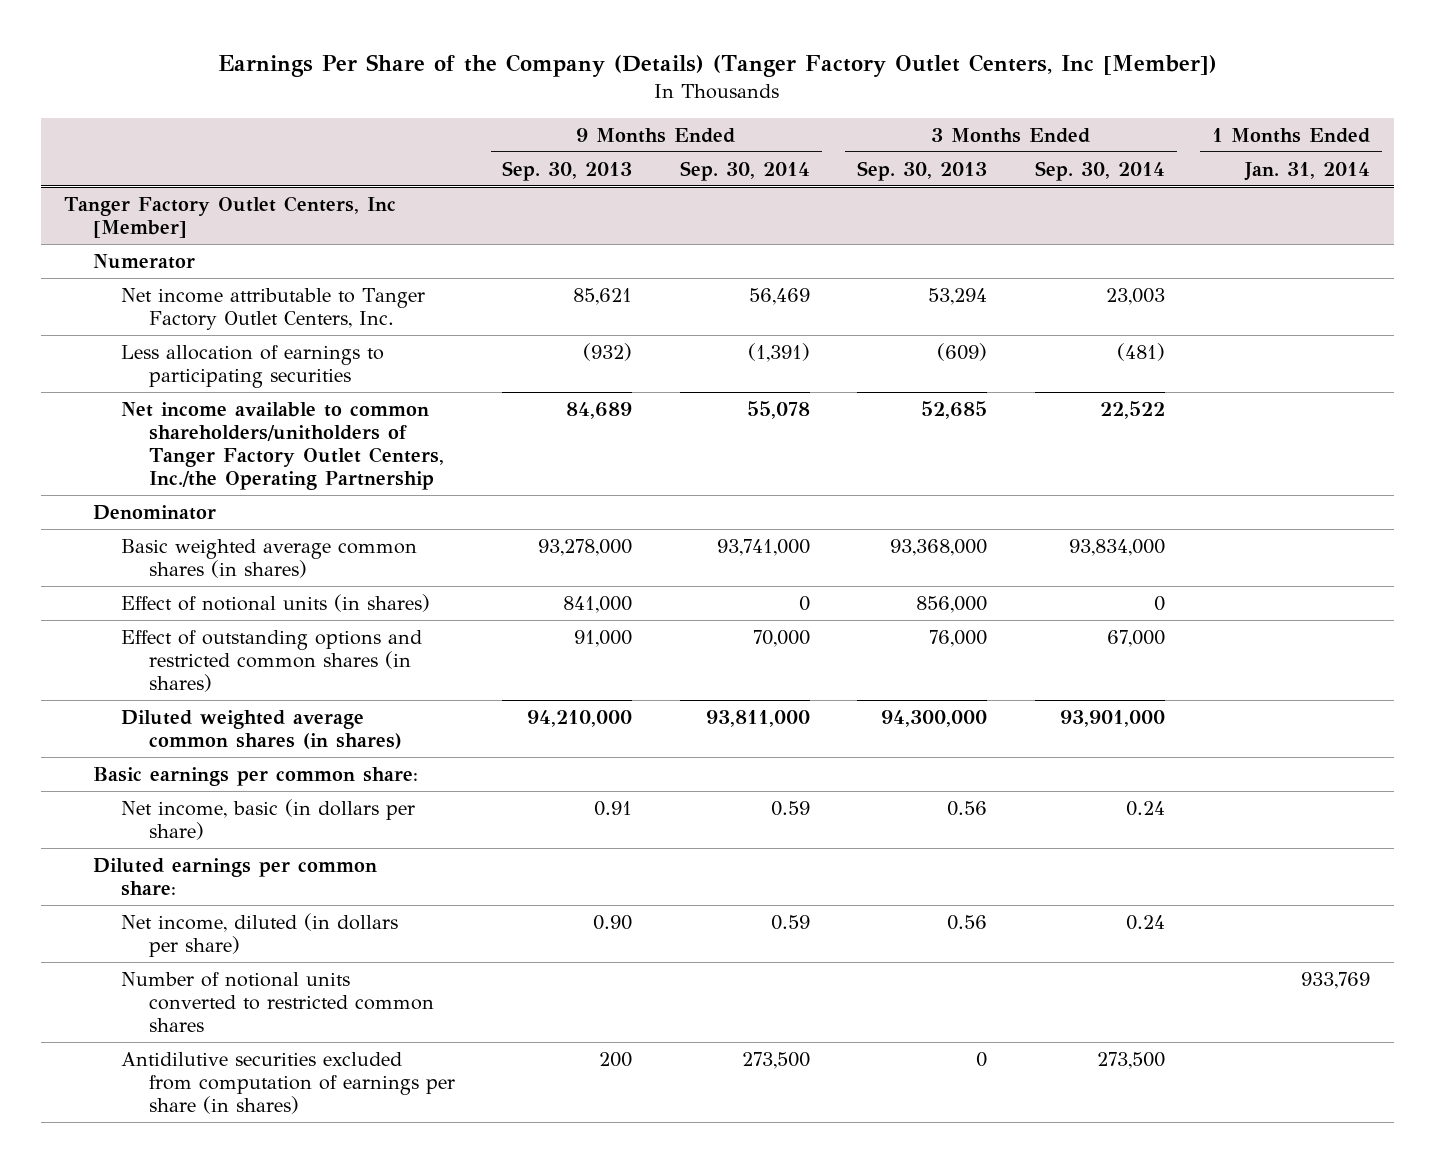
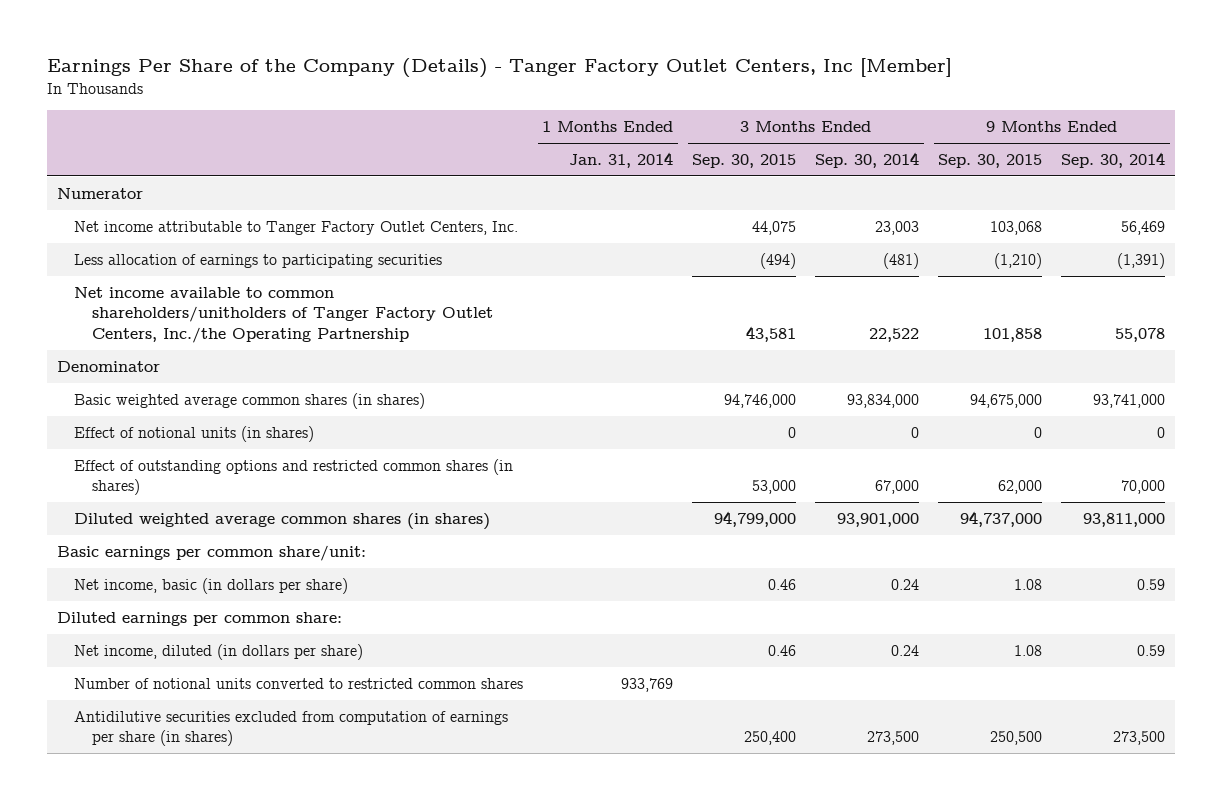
[218,54,1218,78] Earnings Per Share of the Company (Details) (Tanger Factory Outlet Centers, Inc [Member]) -> [47,58,953,79] Earnings Per Share of the Company (Details) - Tanger Factory Outlet Centers, Inc [Member]
[502,160,633,181] Sep. 30, 2013 -> none
[857,160,988,181] Sep. 30, 2013 -> none
none -> [692,154,797,169] Sep. 30, 2015
none -> [938,154,1043,169] Sep. 30, 2015
[64,195,397,238] Tanger Factory Outlet Centers, Inc [Member] -> none
[92,766,418,786] Basic earnings per common share: -> [56,544,366,561] Basic earnings per common share/unit:

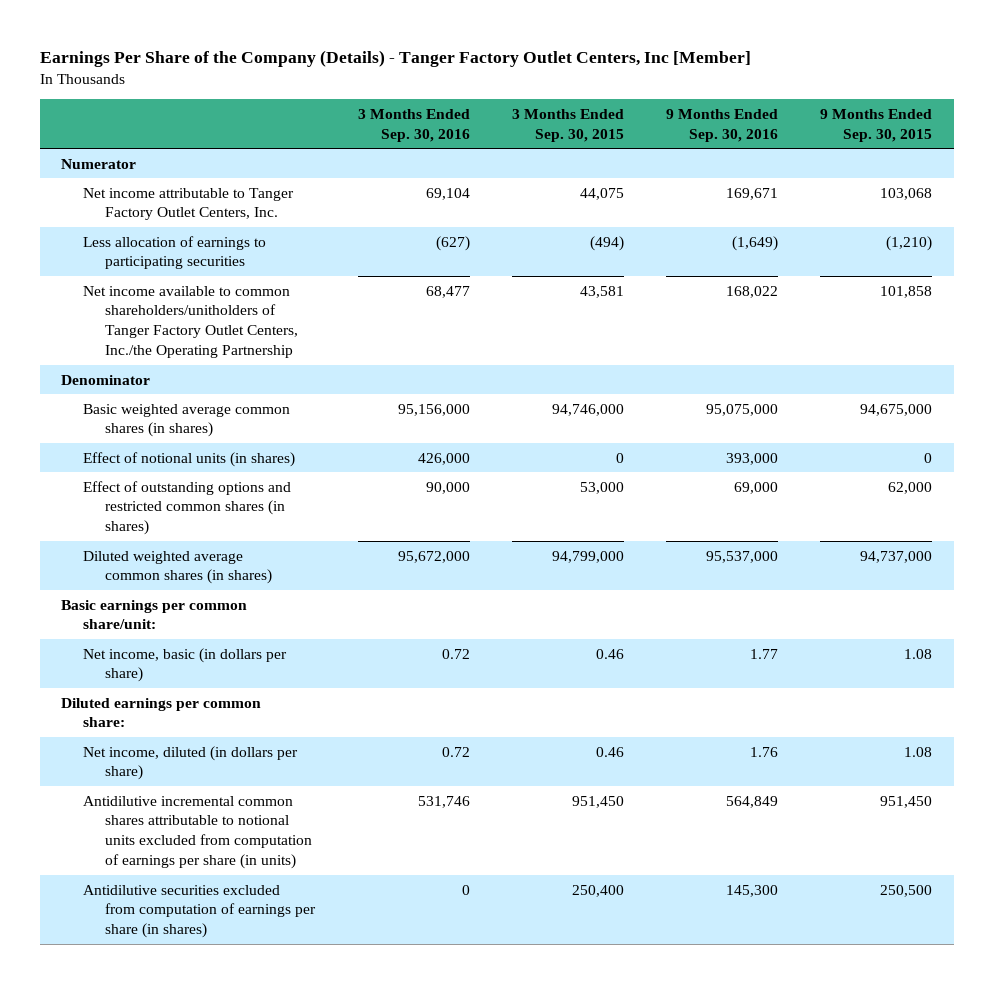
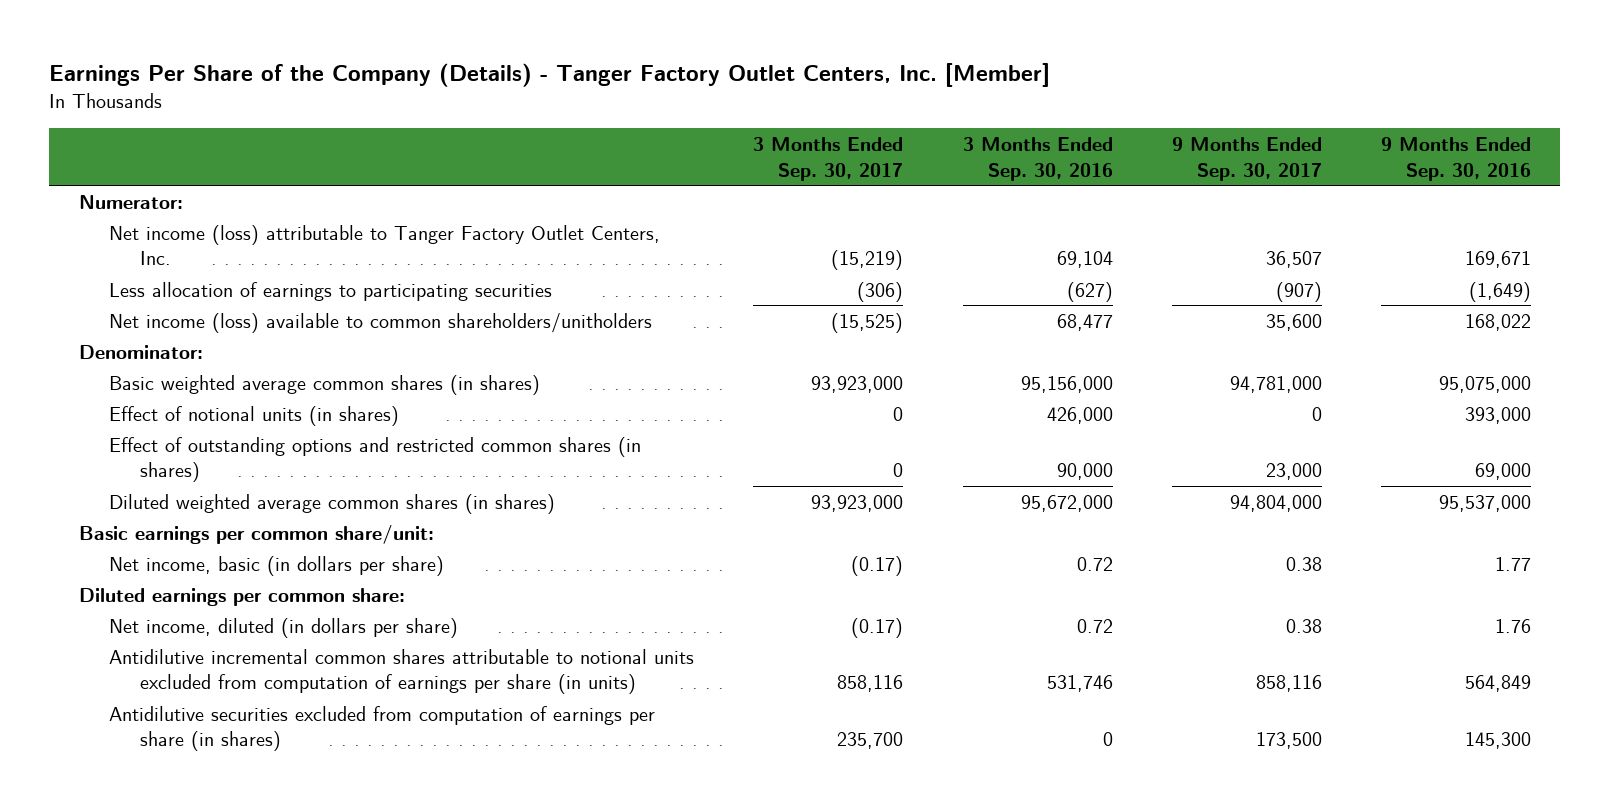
[39,50,751,68] Earnings Per Share of the Company (Details) - Tanger Factory Outlet Centers, Inc [Member] -> [49,62,1051,87] Earnings Per Share of the Company (Details) - Tanger Factory Outlet Centers, Inc. [Member]
[511,108,624,142] 3 Months Ended Sep. 30, 2015 -> none
[820,108,933,142] 9 Months Ended Sep. 30, 2015 -> none
none -> [753,136,904,181] 3 Months Ended Sep. 30, 2017
none -> [1171,136,1322,181] 9 Months Ended Sep. 30, 2017
[60,158,136,169] Numerator -> [78,194,183,209] Numerator:
[83,187,295,221] Net income attributable to Tanger Factory Outlet Centers, Inc. -> [109,224,661,266] Net income (loss) attributable to Tanger Factory Outlet Centers, Inc.
[83,285,299,359] Net income available to common shareholders/unitholders of Tanger Factory Outlet Centers, Inc./the Operating Partnership -> [109,312,653,333] Net income (loss) available to common shareholders/unitholders
[60,374,150,385] Denominator -> [78,344,203,359] Denominator:

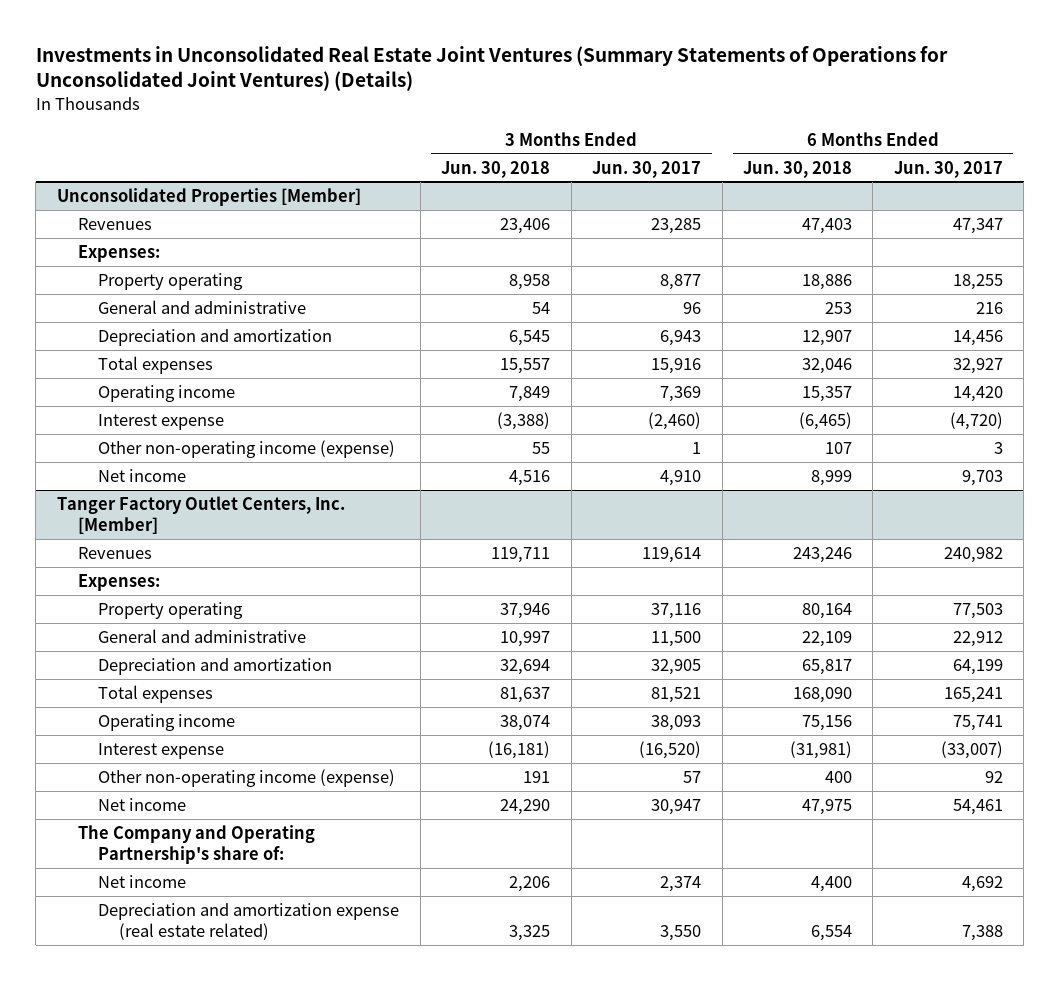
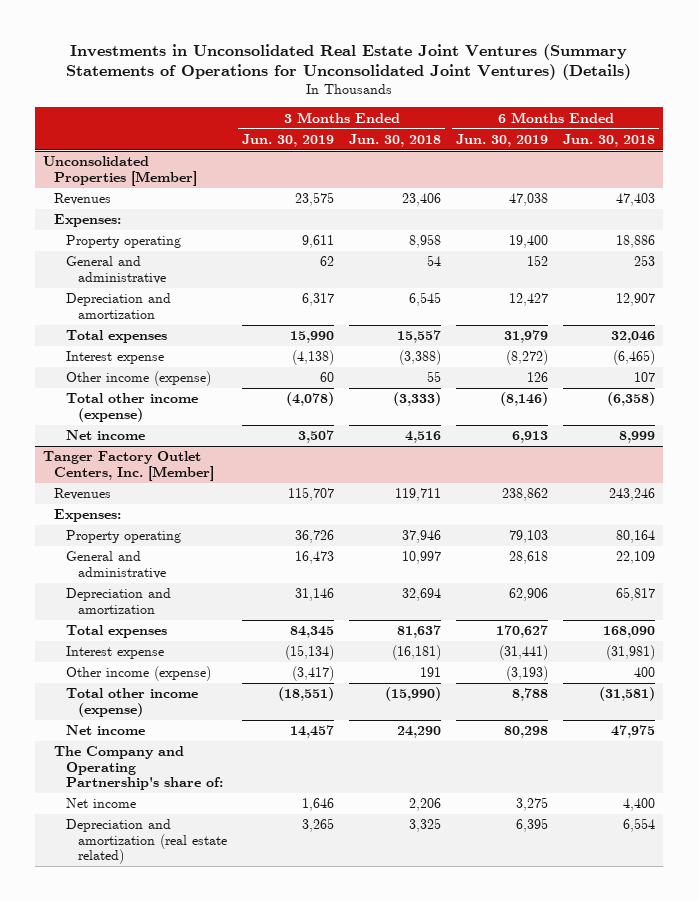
[592,160,702,178] Jun. 30, 2017 -> none
[893,160,1003,178] Jun. 30, 2017 -> none
none -> [241,133,334,147] Jun. 30, 2019
none -> [456,133,549,147] Jun. 30, 2019
[98,384,236,402] Operating income -> none
[98,439,396,458] Other non-operating income (expense) -> [66,371,212,387] Other income (expense)
none -> [66,393,199,422] Total other income (expense)
[98,713,236,731] Operating income -> none
[98,768,396,787] Other non-operating income (expense) -> [66,666,212,682] Other income (expense)
none -> [66,688,199,717] Total other income (expense)
[98,902,400,941] Depreciation and amortization expense (real estate related) -> [66,819,227,865] Depreciation and amortization (real estate related)

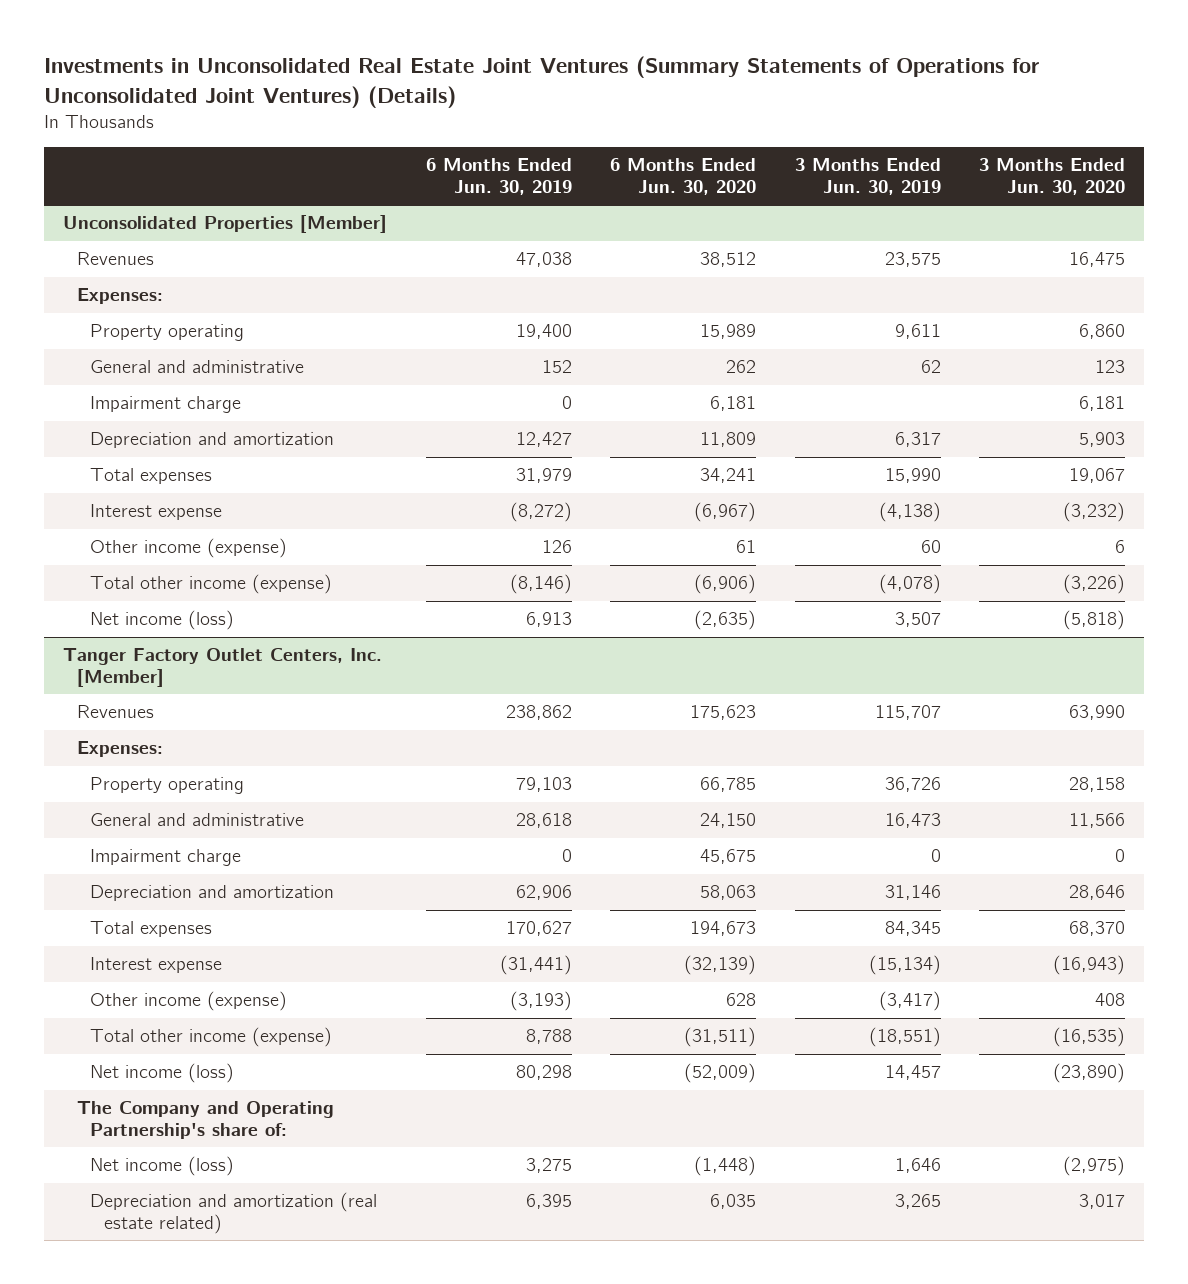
[349,133,442,147] Jun. 30, 2018 -> none
[563,133,656,147] Jun. 30, 2018 -> none
none -> [610,158,757,196] 6 Months Ended Jun. 30, 2020
none -> [979,158,1126,196] 3 Months Ended Jun. 30, 2020
none -> [90,396,242,414] Impairment charge
[66,430,146,441] Net income -> [90,610,235,631] Net income (loss)
none -> [90,849,242,867] Impairment charge
[66,725,146,736] Net income -> [90,1063,235,1084] Net income (loss)
[66,798,137,809] Net income -> [90,1156,235,1177] Net income (loss)

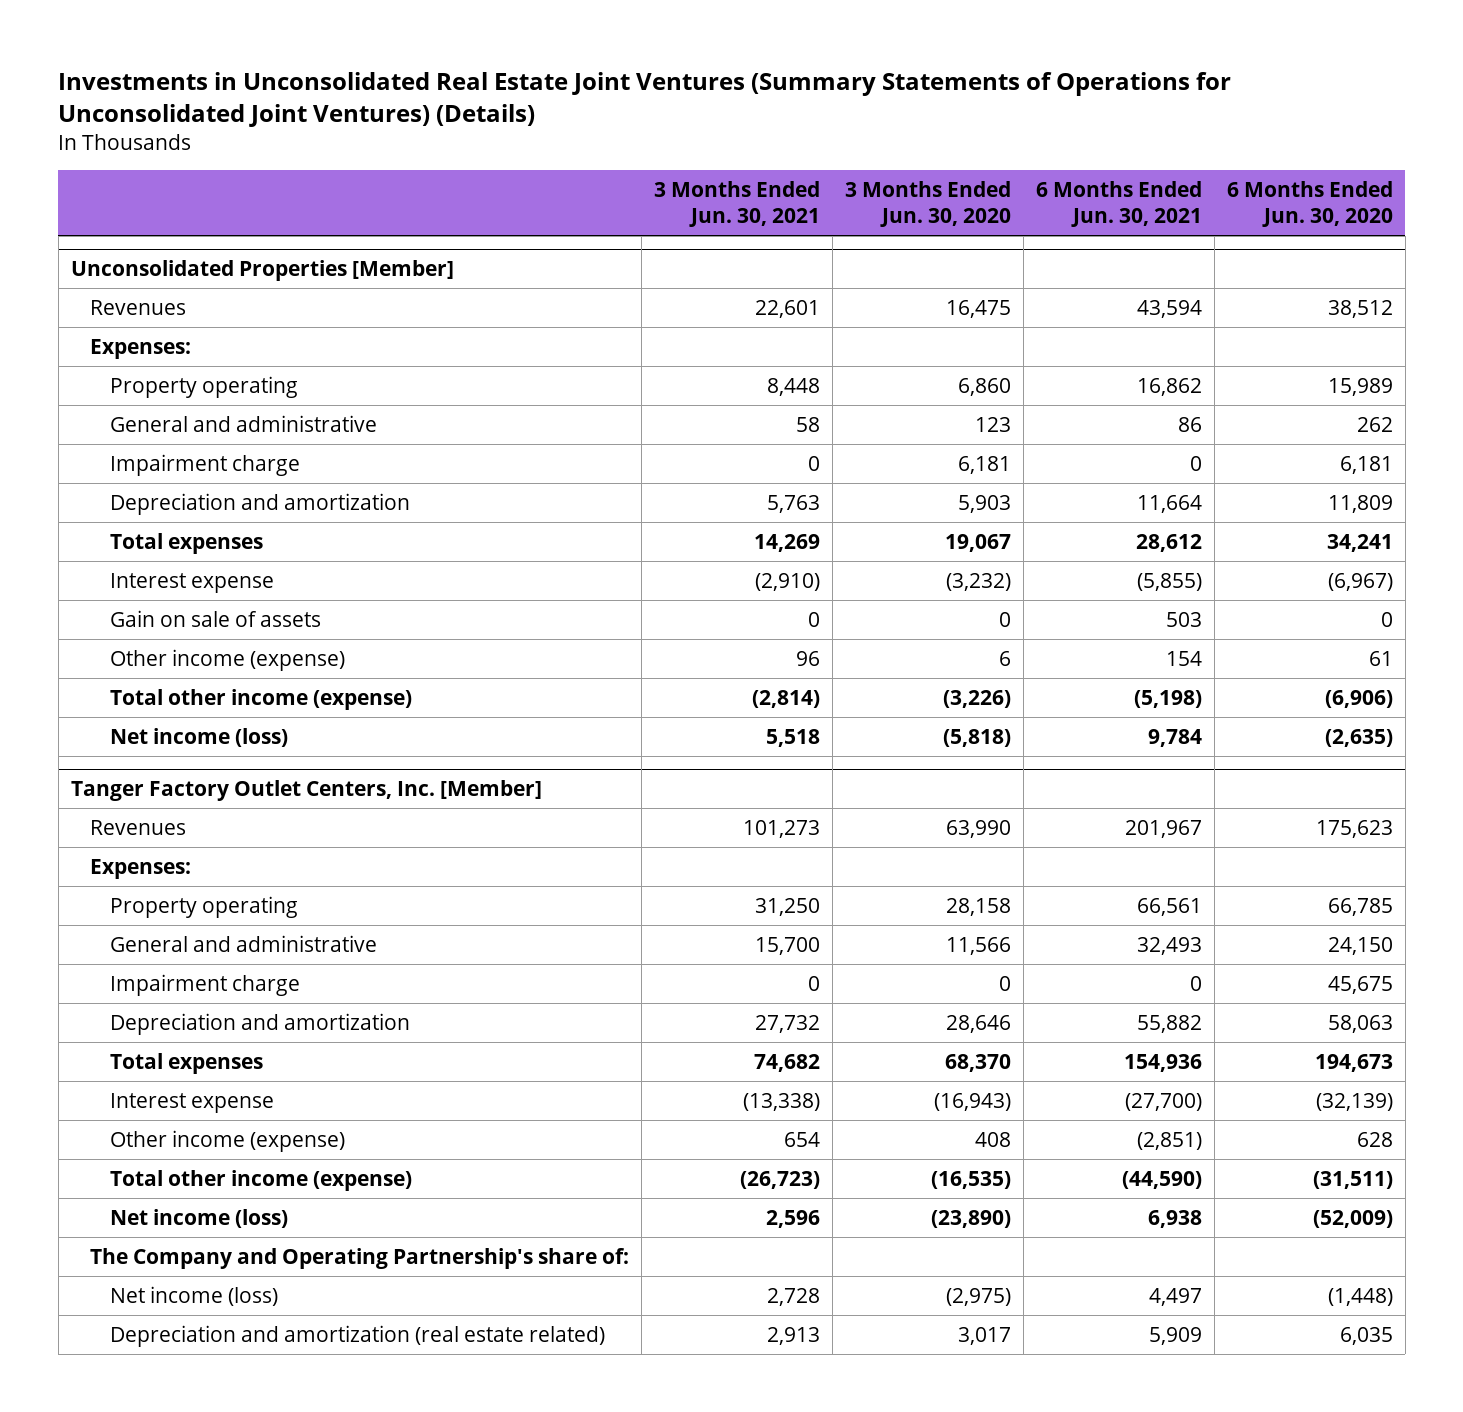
[425,158,572,196] 6 Months Ended Jun. 30, 2019 -> none
[794,158,941,196] 3 Months Ended Jun. 30, 2019 -> none
none -> [654,180,821,228] 3 Months Ended Jun. 30, 2021
none -> [1035,180,1202,228] 6 Months Ended Jun. 30, 2021
none -> [110,609,322,627] Gain on sale of assets

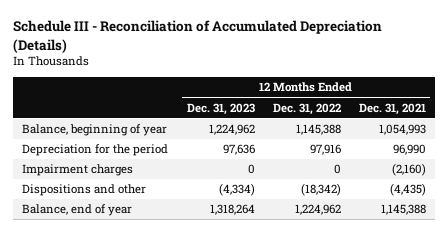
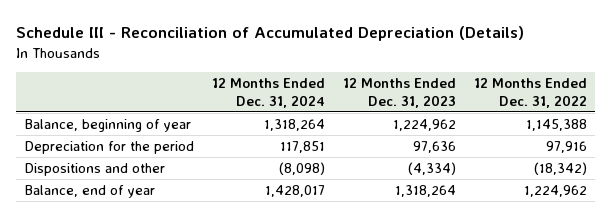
[358,102,426,115] Dec. 31, 2021 -> none
none -> [211,77,325,108] 12 Months Ended Dec. 31, 2024
[22,164,134,177] Impairment charges -> none

